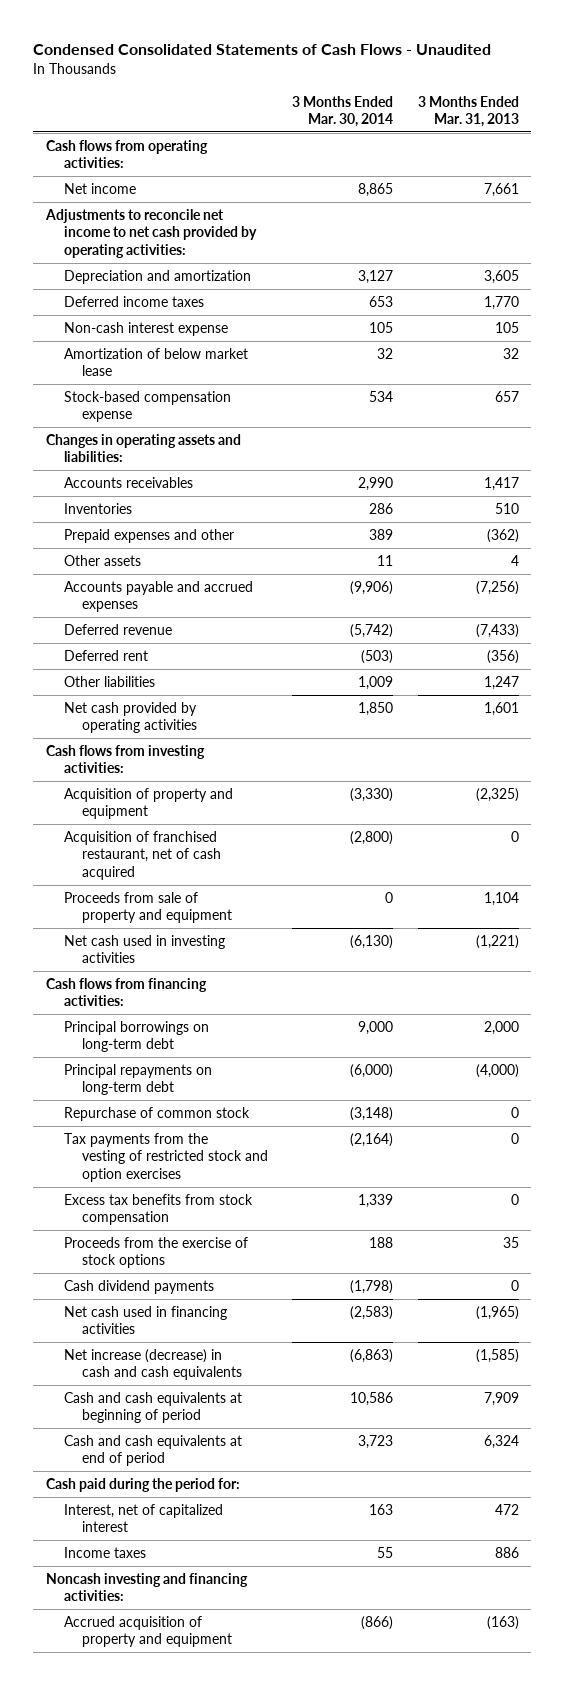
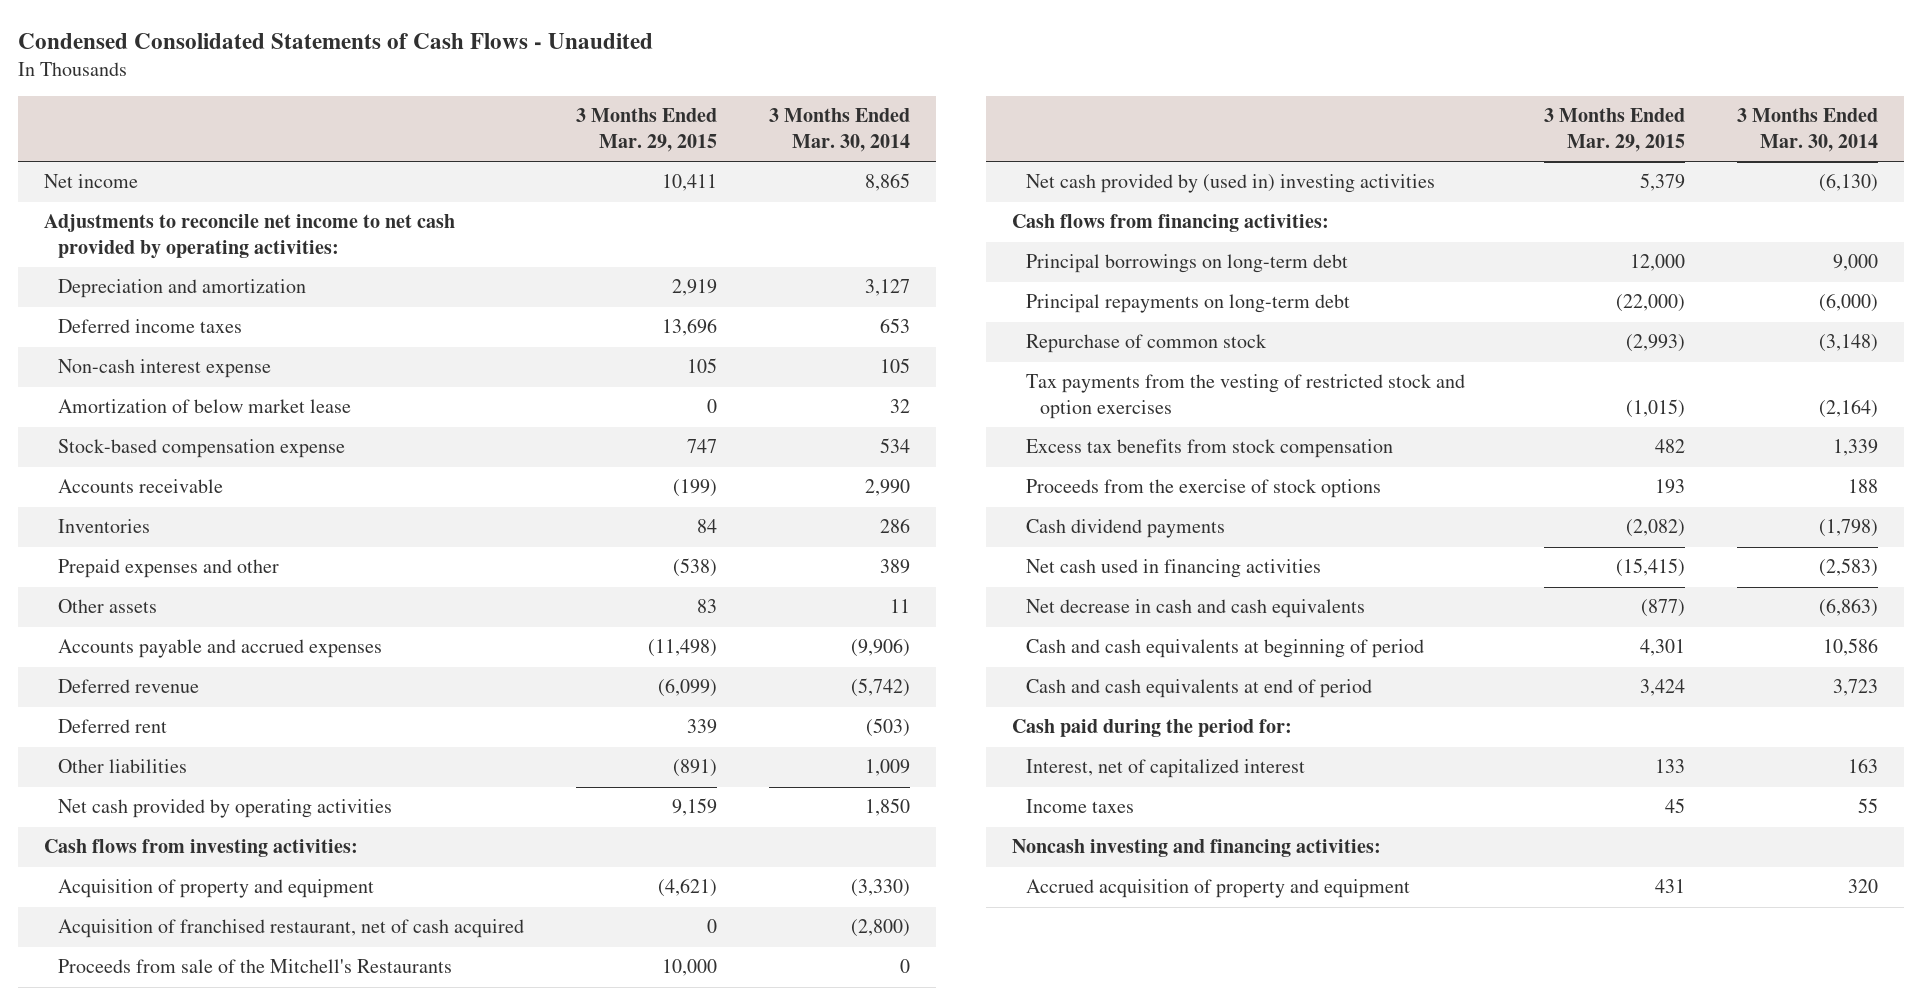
[418,95,520,127] 3 Months Ended Mar. 31, 2013 -> none
none -> [575,108,717,152] 3 Months Ended Mar. 29, 2015
[45,140,208,169] Cash flows from operating activities: -> none
[45,434,241,463] Changes in operating assets and liabilities: -> none
[63,477,193,489] Accounts receivables -> [58,479,224,494] Accounts receivable
[63,892,232,924] Proceeds from sale of property and equipment -> none
none -> [58,959,453,974] Proceeds from sale of the Mitchell's Restaurants
[63,935,225,964] Net cash used in investing activities -> [1026,174,1436,194] Net cash provided by (used in) investing activities
[63,1349,242,1381] Net increase (decrease) in cash and cash equivalents -> [1026,599,1366,619] Net decrease in cash and cash equivalents
[361,1616,394,1631] (866) -> [1847,879,1878,894] 320

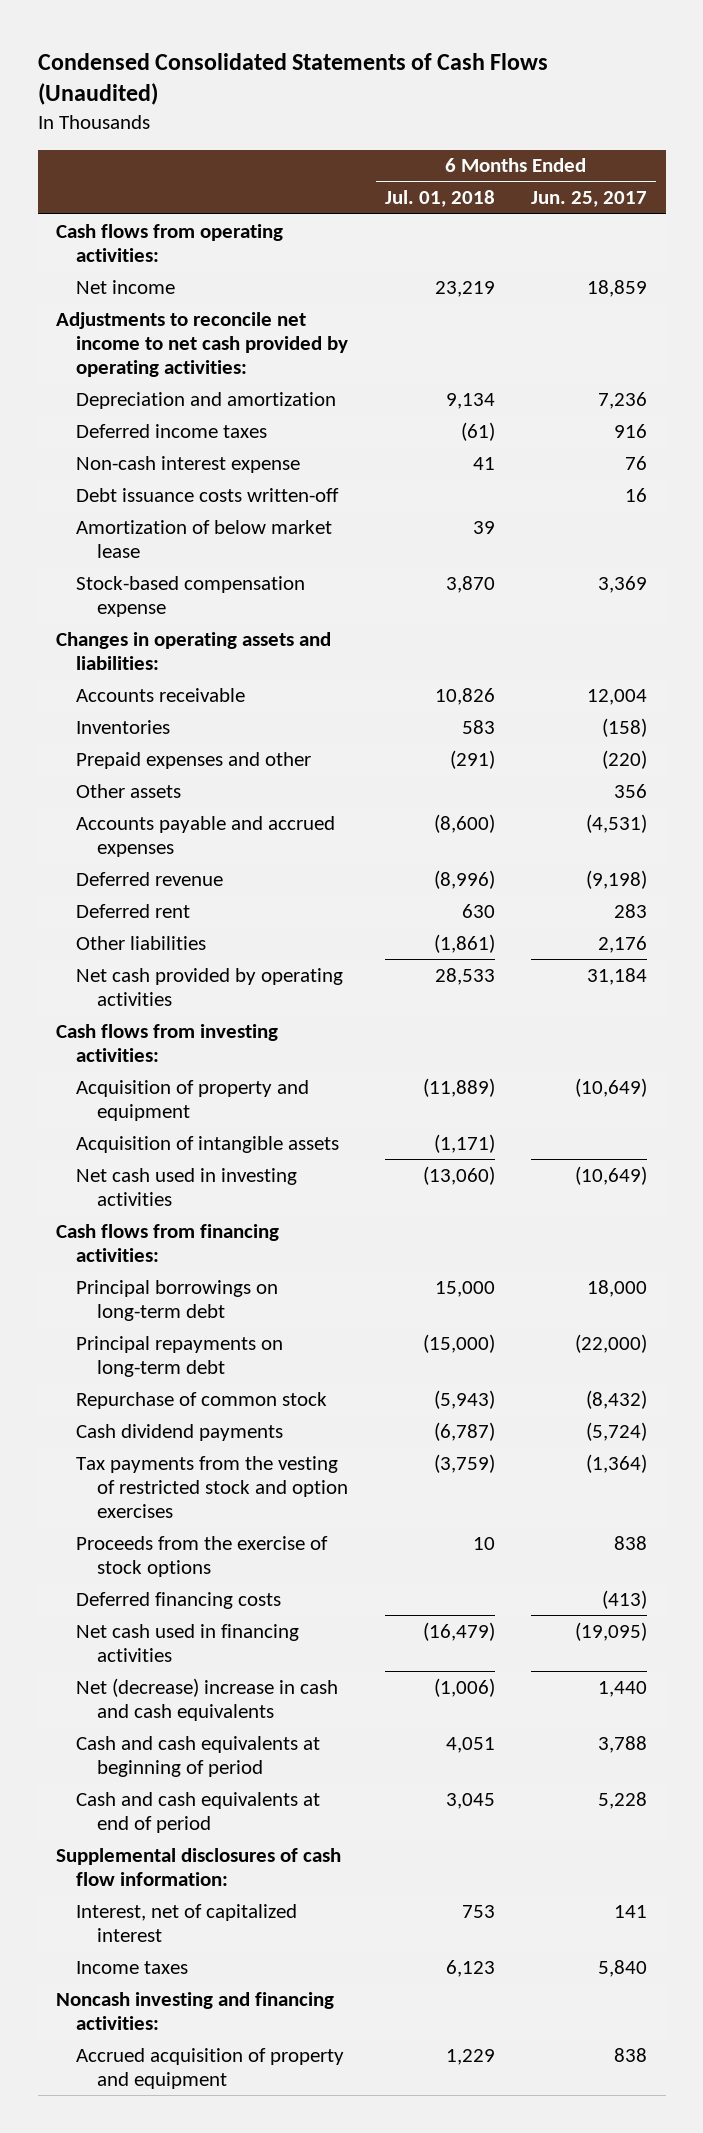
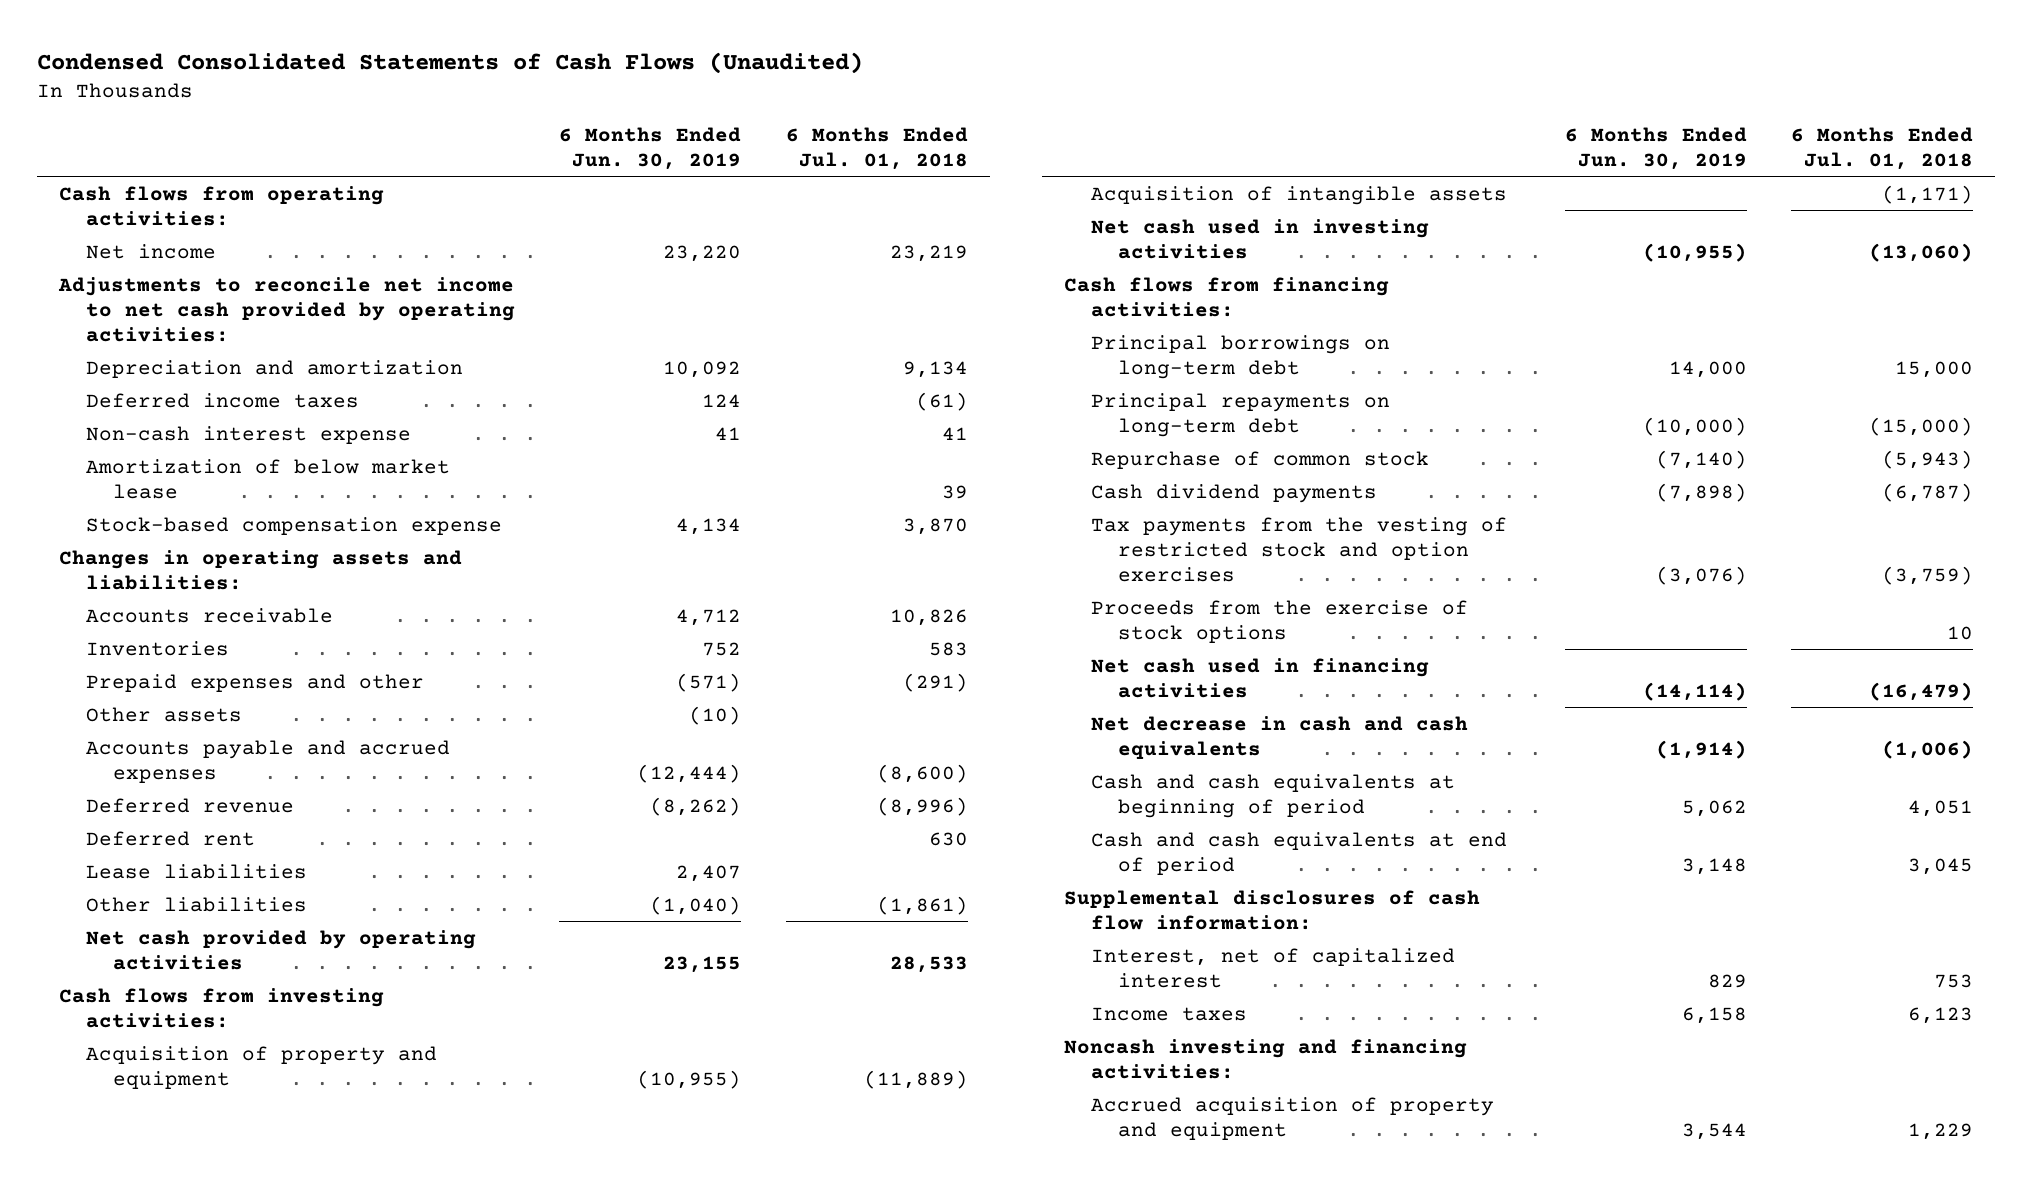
[531,191,648,208] Jun. 25, 2017 -> none
none -> [559,126,742,170] 6 Months Ended Jun. 30, 2019
[76,487,340,502] Debt issuance costs written-off -> none
none -> [85,863,307,879] Lease liabilities
[76,1591,282,1609] Deferred financing costs -> none
[76,1677,339,1721] Net (decrease) increase in cash and cash equivalents -> [1091,715,1469,759] Net decrease in cash and cash equivalents

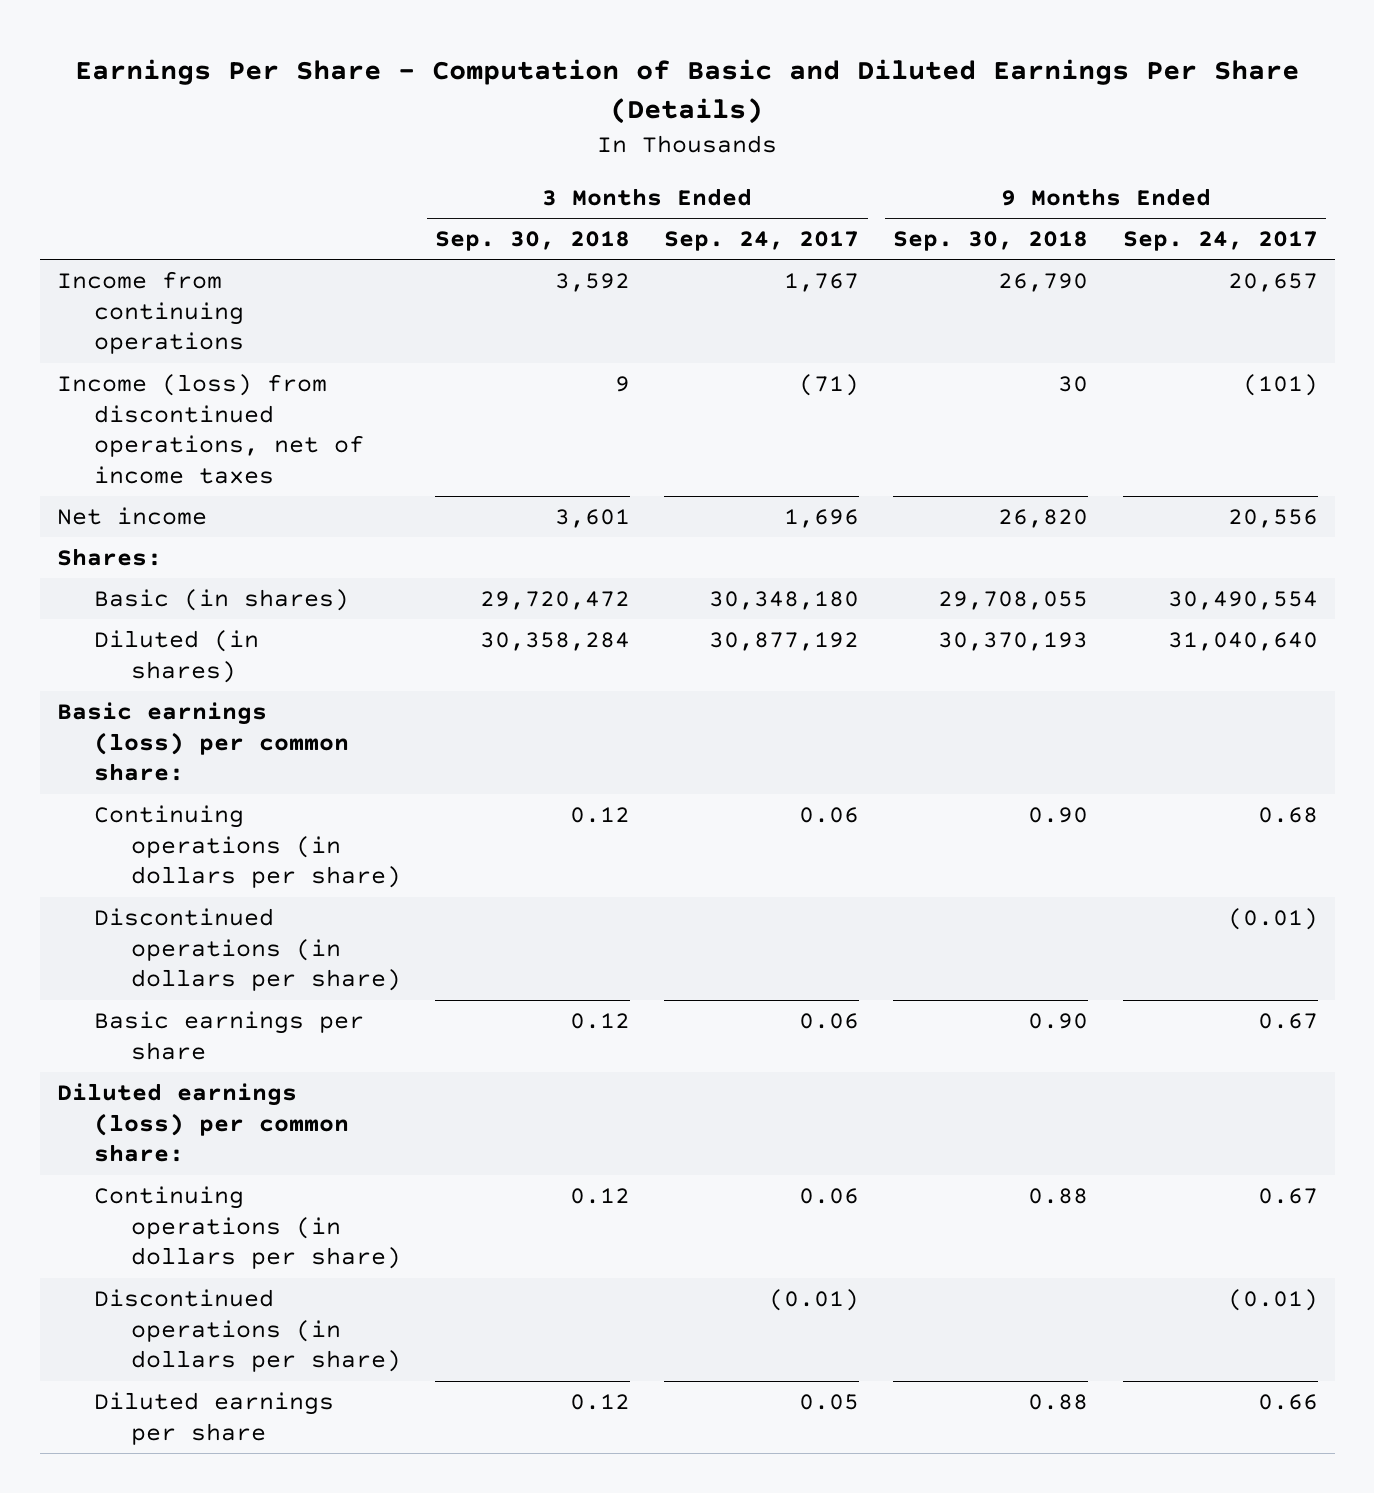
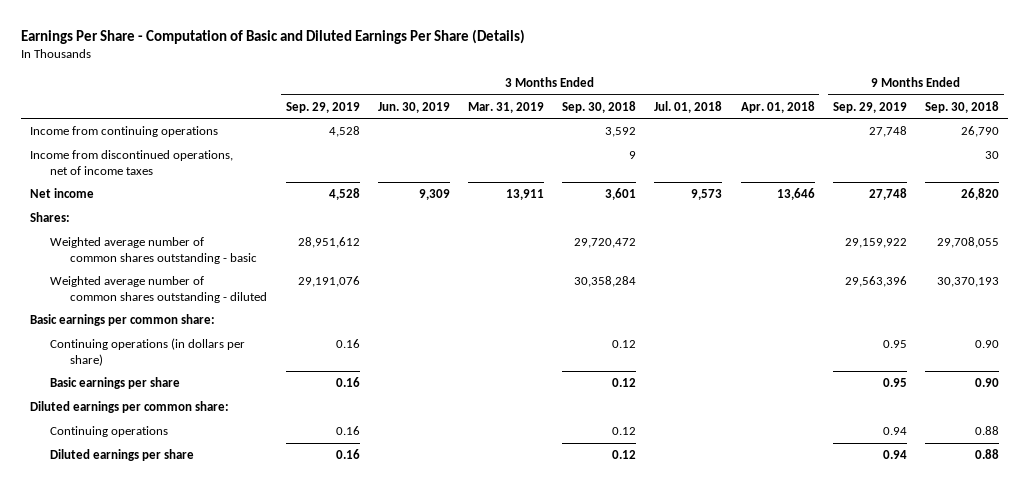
[664,231,860,252] Sep. 24, 2017 -> none
[1122,231,1318,252] Sep. 24, 2017 -> none
none -> [285,101,360,113] Sep. 29, 2019
none -> [377,101,450,113] Jun. 30, 2019
none -> [468,101,545,113] Mar. 31, 2019
none -> [654,100,723,113] Jul. 01, 2018
none -> [740,100,815,113] Apr. 01, 2018
none -> [832,101,907,113] Sep. 29, 2019
[56,373,364,485] Income (loss) from discontinued operations, net of income taxes -> [30,150,234,175] Income from discontinued operations, net of income taxes
[93,588,349,611] Basic (in shares) -> [50,237,258,264] Weighted average number of common shares outstanding - basic
[93,629,259,683] Diluted (in shares) -> [50,276,268,303] Weighted average number of common shares outstanding - diluted
[56,701,349,782] Basic earnings (loss) per common share: -> [30,314,216,327] Basic earnings per common share:
[93,907,401,992] Discontinued operations (in dollars per share) -> none
[93,1288,401,1373] Discontinued operations (in dollars per share) -> none
[56,1082,349,1163] Diluted earnings (loss) per common share: -> [30,401,230,414] Diluted earnings per common share:
[93,1185,401,1270] Continuing operations (in dollars per share) -> [50,426,169,438] Continuing operations

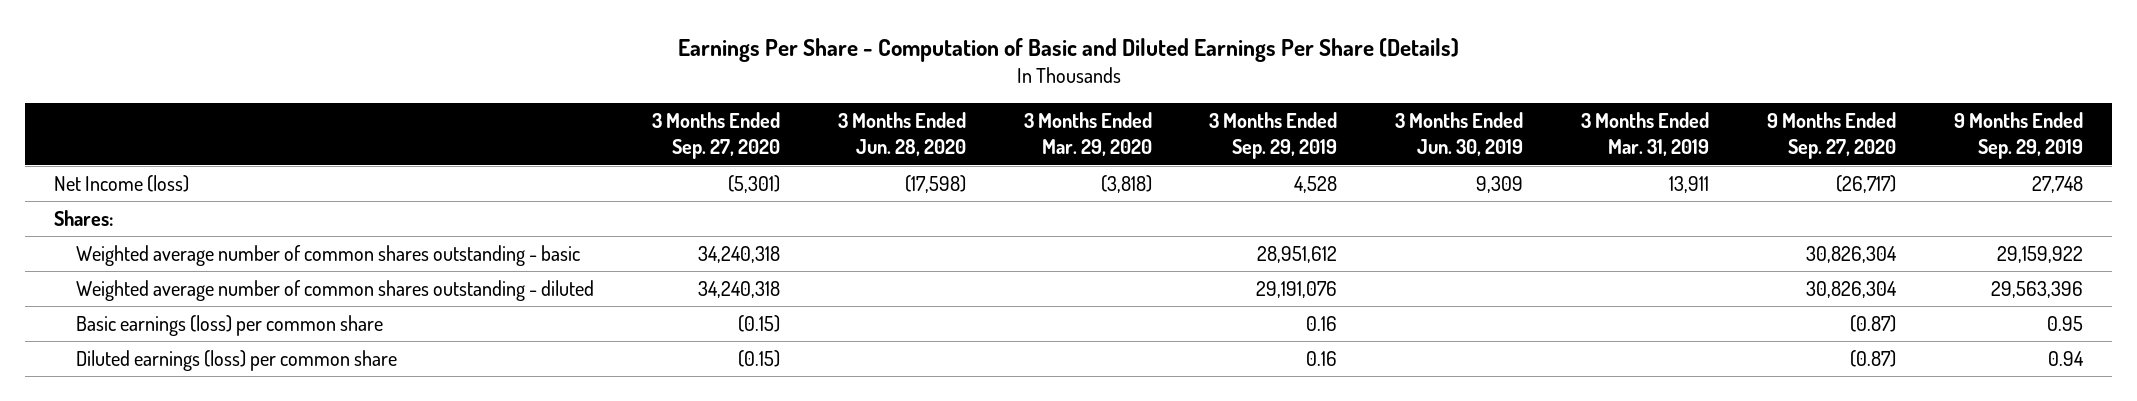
[562,100,637,113] Sep. 30, 2018 -> none
[654,100,723,113] Jul. 01, 2018 -> none
[740,100,815,113] Apr. 01, 2018 -> none
[925,100,1000,113] Sep. 30, 2018 -> none
none -> [651,112,780,160] 3 Months Ended Sep. 27, 2020
none -> [837,112,966,157] 3 Months Ended Jun. 28, 2020
none -> [1023,112,1152,157] 3 Months Ended Mar. 29, 2020
none -> [1767,112,1897,160] 9 Months Ended Sep. 27, 2020
[30,126,219,138] Income from continuing operations -> none
[30,150,234,175] Income from discontinued operations, net of income taxes -> none
[30,188,95,199] Net income -> [54,174,190,192] Net Income (loss)
[30,314,216,327] Basic earnings per common share: -> none
[50,338,246,366] Continuing operations (in dollars per share) -> none
[30,401,230,414] Diluted earnings per common share: -> none
[50,426,169,438] Continuing operations -> none
[50,377,181,390] Basic earnings per share -> [75,314,383,336] Basic earnings (loss) per common share
[50,449,195,462] Diluted earnings per share -> [75,349,397,371] Diluted earnings (loss) per common share

